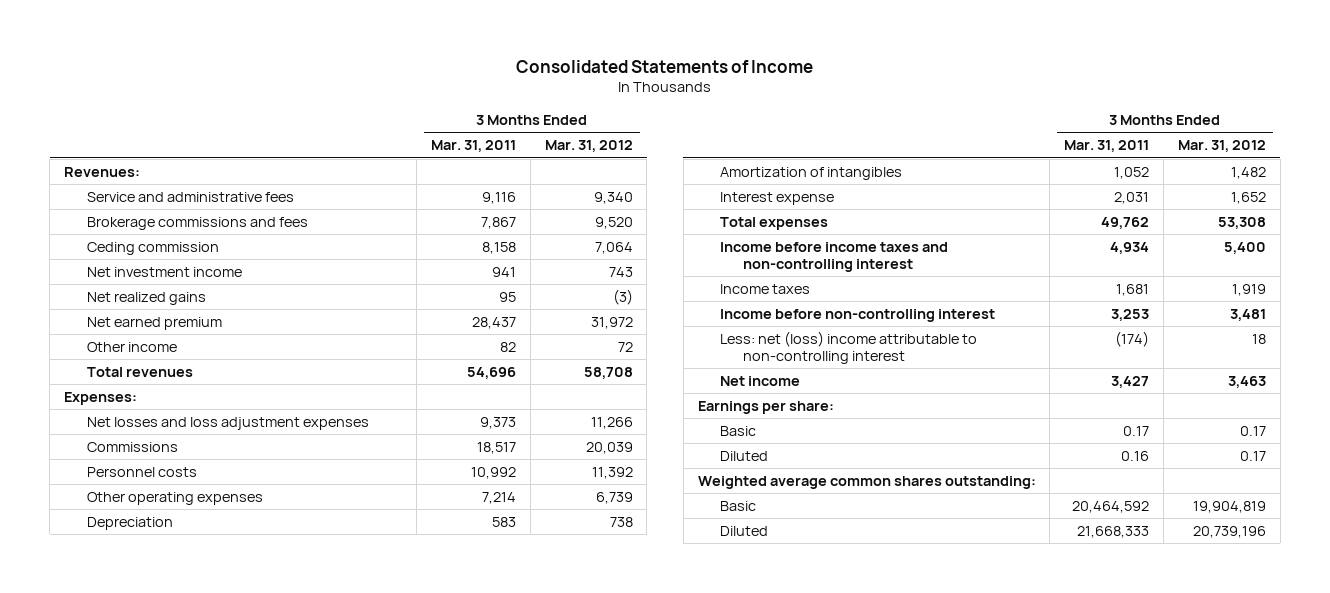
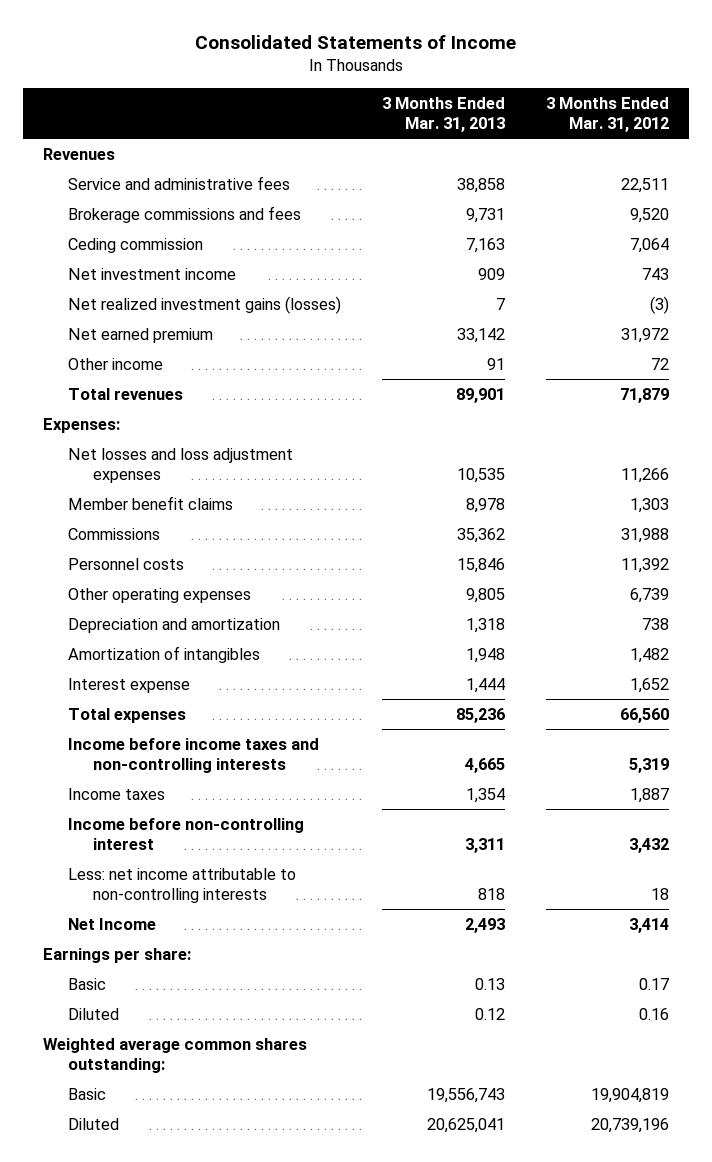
[430,140,516,153] Mar. 31, 2011 -> none
none -> [381,96,505,132] 3 Months Ended Mar. 31, 2013
[64,166,141,177] Revenues: -> [43,148,116,161] Revenues
[593,191,633,204] 9,340 -> [620,178,669,194] 22,511
[86,291,206,305] Net realized gains -> [68,296,342,315] Net realized investment gains (losses)
[583,366,633,379] 58,708 -> [619,388,669,404] 71,879
none -> [68,496,234,511] Member benefit claims
[585,441,633,454] 20,039 -> [620,528,669,544] 31,988
[86,516,173,530] Depreciation -> [68,618,281,634] Depreciation and amortization
[1217,216,1266,229] 53,308 -> [619,708,669,724] 66,560
[720,241,949,272] Income before income taxes and non-controlling interest -> [68,738,320,774] Income before income taxes and non-controlling interests
[1223,241,1266,254] 5,400 -> [628,758,669,774] 5,319
[1231,283,1266,296] 1,919 -> [629,788,669,804] 1,887
[1229,308,1266,321] 3,481 -> [628,838,669,854] 3,432
[720,330,978,364] Less: net (loss) income attributable to non-controlling interest -> [68,868,297,904] Less: net income attributable to non-controlling interests
[720,375,801,386] Net income -> [68,918,157,931] Net Income
[1227,375,1266,388] 3,463 -> [628,918,669,934] 3,414
[1239,450,1266,461] 0.17 -> [638,1008,669,1021] 0.16

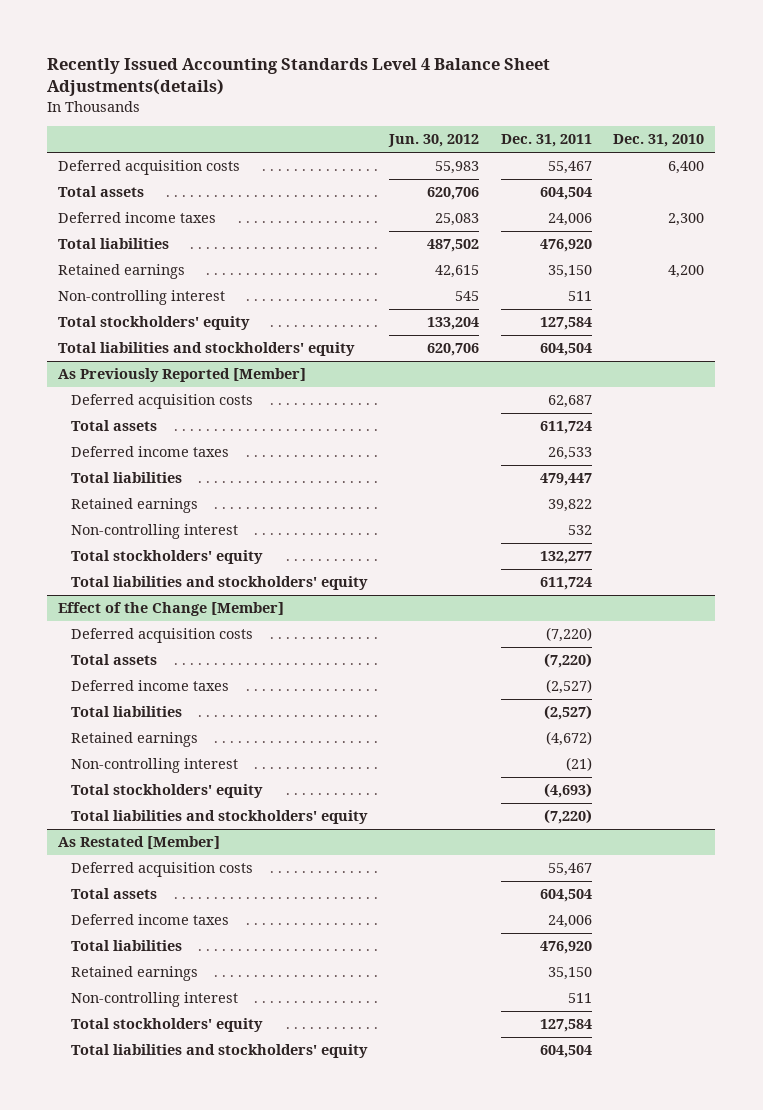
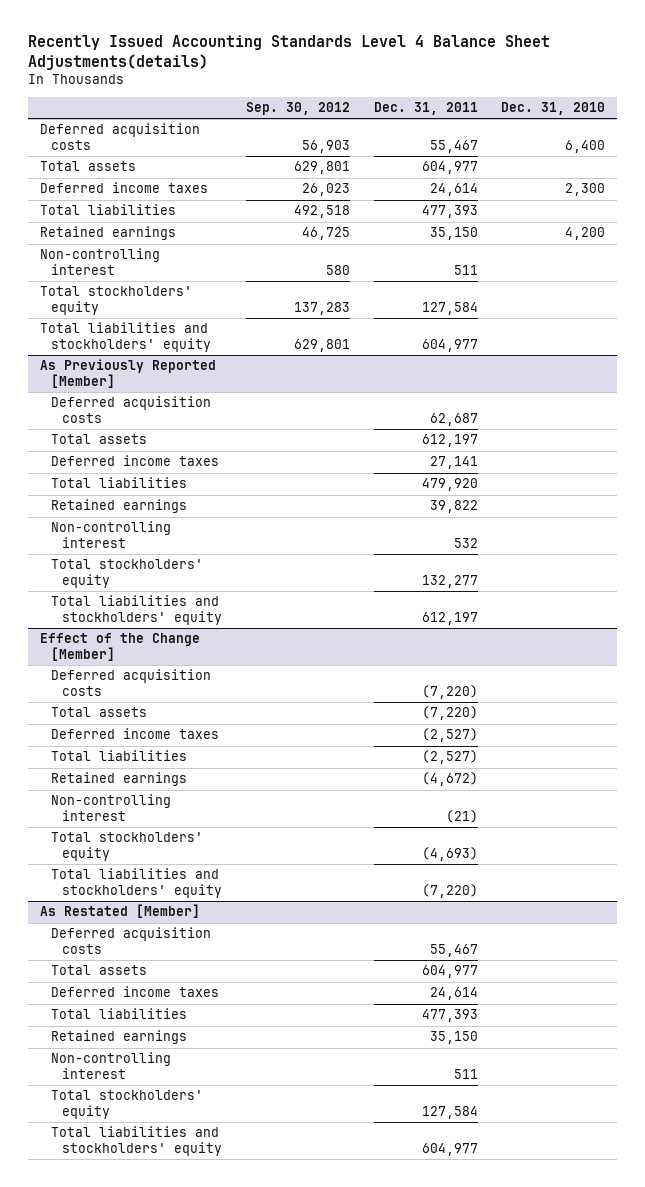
[388,134,480,148] Jun. 30, 2012 -> none
none -> [245,102,350,116] Sep. 30, 2012
[539,187,592,201] 604,504 -> [421,161,478,175] 604,977
[547,213,592,227] 24,006 -> [429,183,478,197] 24,614
[539,239,592,253] 476,920 -> [421,205,478,219] 477,393
[539,343,592,357] 604,504 -> [421,338,478,352] 604,977
[539,421,592,435] 611,724 -> [421,434,478,448] 612,197
[547,447,592,461] 26,533 -> [429,456,478,470] 27,141
[539,473,592,487] 479,447 -> [421,478,478,492] 479,920
[539,577,592,591] 611,724 -> [421,611,478,625] 612,197
[539,889,592,903] 604,504 -> [421,965,478,979] 604,977
[547,915,592,929] 24,006 -> [429,987,478,1001] 24,614
[539,941,592,955] 476,920 -> [421,1009,478,1023] 477,393
[539,1045,592,1059] 604,504 -> [421,1142,478,1156] 604,977

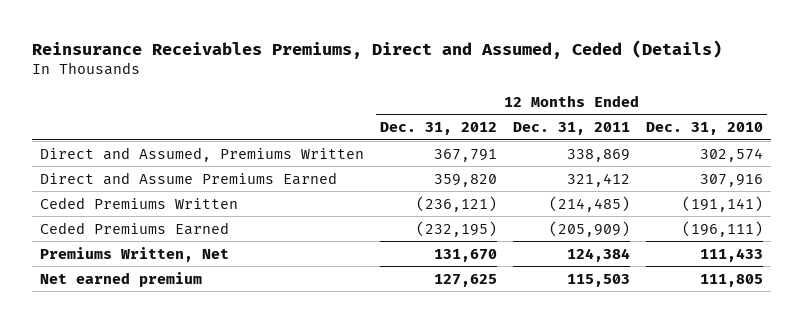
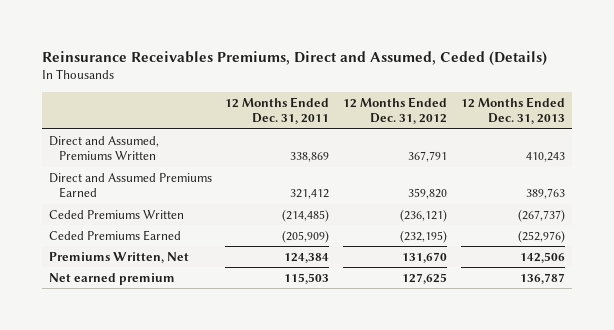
[646,121,764,135] Dec. 31, 2010 -> none
none -> [460,97,565,125] 12 Months Ended Dec. 31, 2013
[40,171,338,185] Direct and Assume Premiums Earned -> [48,172,212,199] Direct and Assumed Premiums Earned

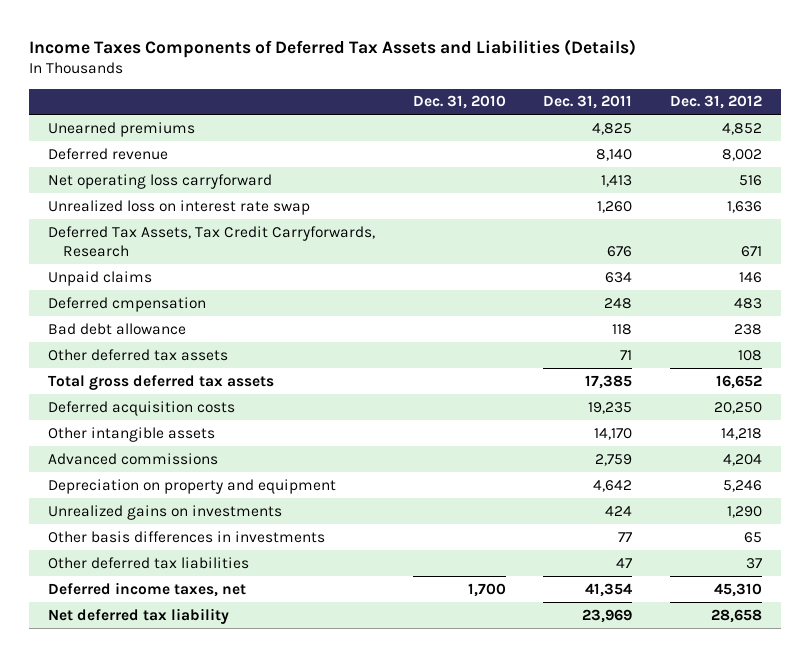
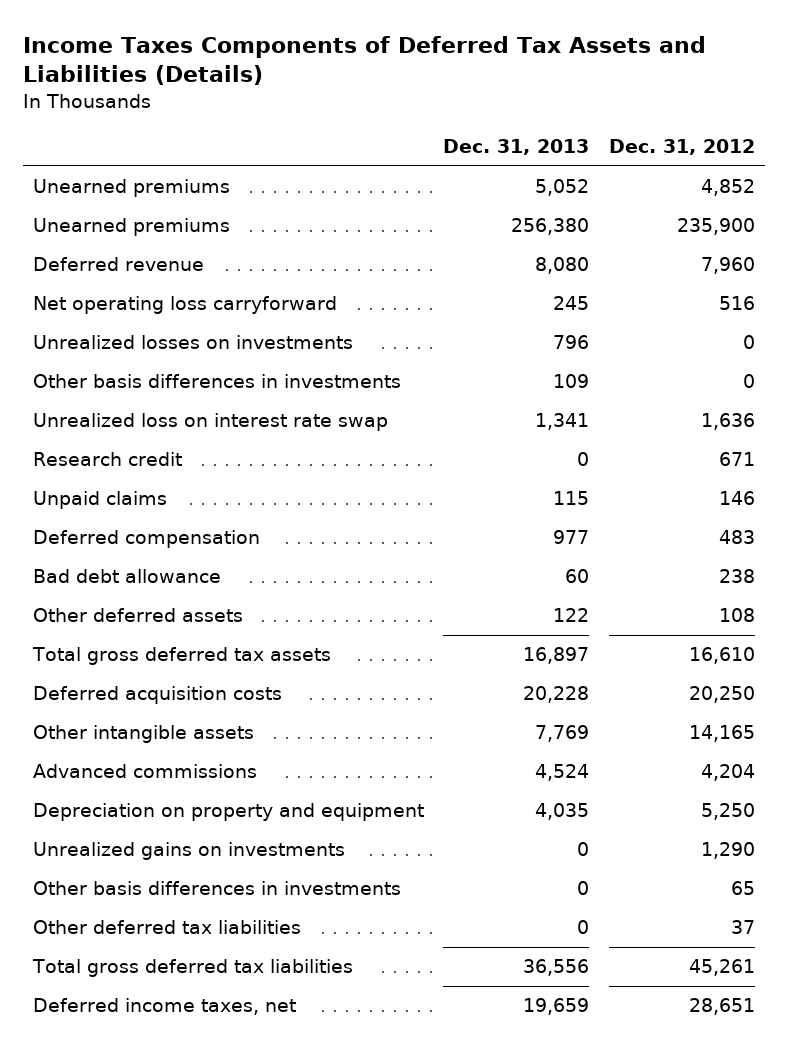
[412,95,506,110] Dec. 31, 2010 -> none
[543,95,633,110] Dec. 31, 2011 -> none
none -> [443,139,590,156] Dec. 31, 2013
none -> [32,218,230,237] Unearned premiums
[721,148,762,161] 8,002 -> [701,257,756,275] 7,960
none -> [32,335,353,350] Unrealized losses on investments
none -> [32,374,401,389] Other basis differences in investments
[47,225,375,258] Deferred Tax Assets, Tax Credit Carryforwards, Research -> [32,452,182,467] Research credit
[47,296,206,312] Deferred cmpensation -> [32,530,260,549] Deferred compensation
[47,348,228,361] Other deferred tax assets -> [32,608,243,623] Other deferred assets
[715,374,762,389] 16,652 -> [689,647,756,665] 16,610
[720,427,762,440] 14,218 -> [689,725,756,743] 14,165
[722,479,762,492] 5,246 -> [701,803,756,821] 5,250
[47,607,229,624] Net deferred tax liability -> none
none -> [31,959,353,978] Total gross deferred tax liabilities
[713,582,762,597] 45,310 -> [689,998,756,1016] 28,651

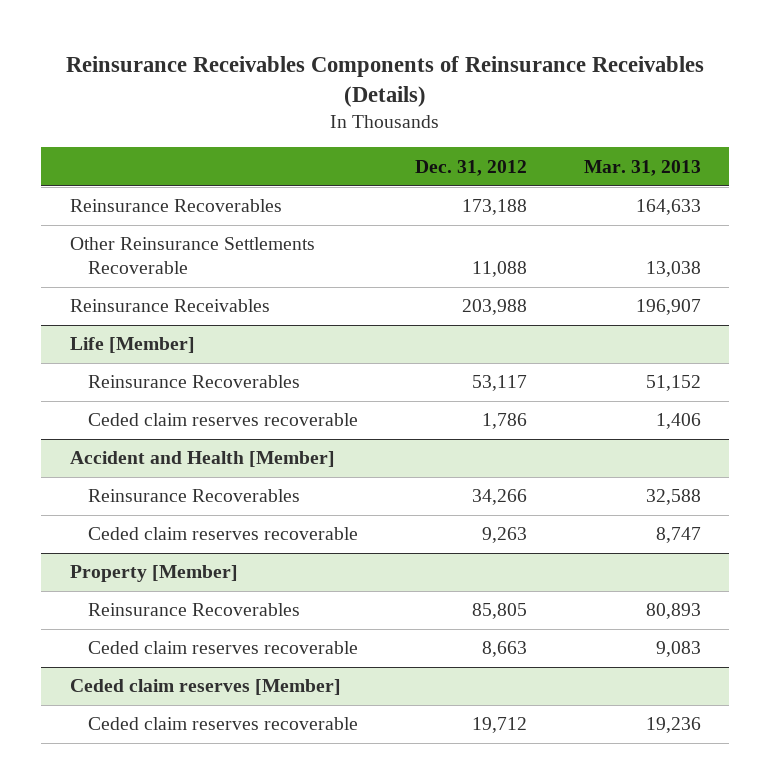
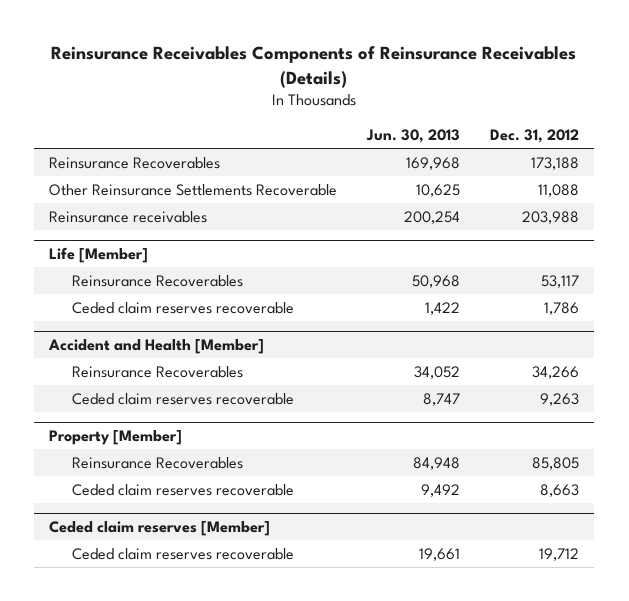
[584,159,702,176] Mar. 31, 2013 -> none
none -> [366,128,461,143] Jun. 30, 2013
[69,299,270,313] Reinsurance Receivables -> [49,210,208,223] Reinsurance receivables

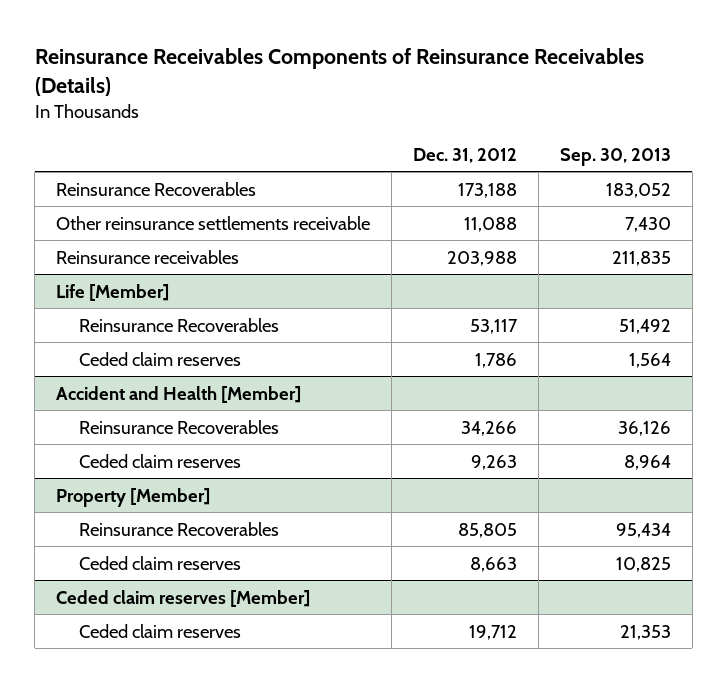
[366,128,461,143] Jun. 30, 2013 -> none
none -> [559,147,671,166] Sep. 30, 2013
[49,183,338,196] Other Reinsurance Settlements Recoverable -> [56,215,371,230] Other reinsurance settlements receivable
[71,301,294,314] Ceded claim reserves recoverable -> [78,351,241,366] Ceded claim reserves
[71,392,294,405] Ceded claim reserves recoverable -> [78,453,241,468] Ceded claim reserves
[71,483,294,496] Ceded claim reserves recoverable -> [78,555,241,570] Ceded claim reserves
[71,547,294,560] Ceded claim reserves recoverable -> [78,623,241,638] Ceded claim reserves

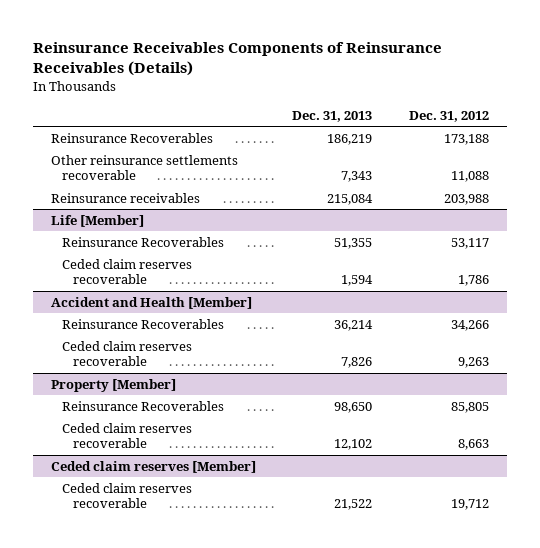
[559,147,671,166] Sep. 30, 2013 -> none
none -> [292,111,373,123] Dec. 31, 2013
[56,215,371,230] Other reinsurance settlements receivable -> [51,154,239,181] Other reinsurance settlements recoverable
[78,351,241,366] Ceded claim reserves -> [61,258,192,285] Ceded claim reserves recoverable
[78,453,241,468] Ceded claim reserves -> [61,340,192,367] Ceded claim reserves recoverable
[78,555,241,570] Ceded claim reserves -> [61,422,192,449] Ceded claim reserves recoverable
[78,623,241,638] Ceded claim reserves -> [61,482,192,509] Ceded claim reserves recoverable

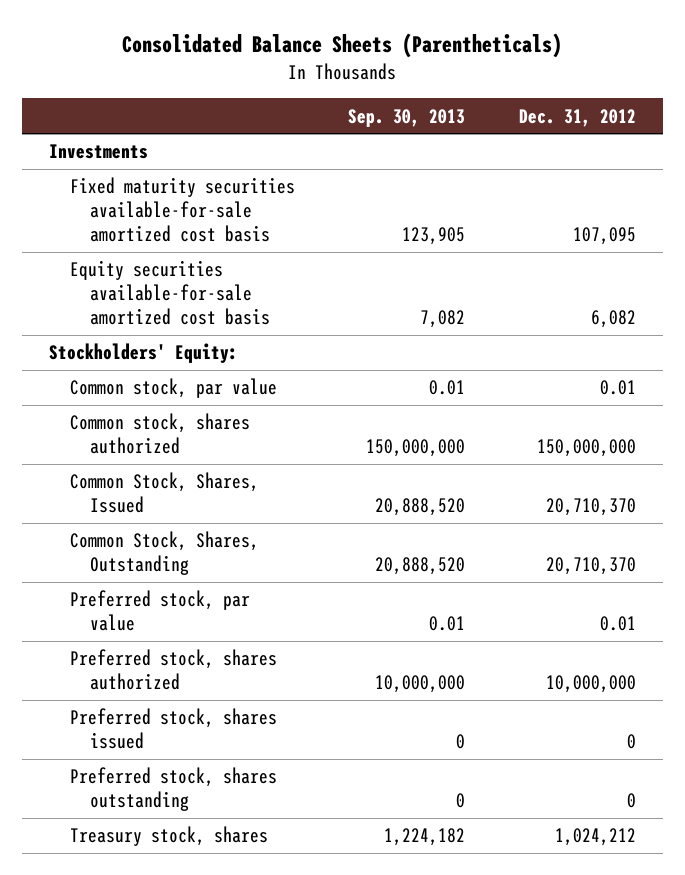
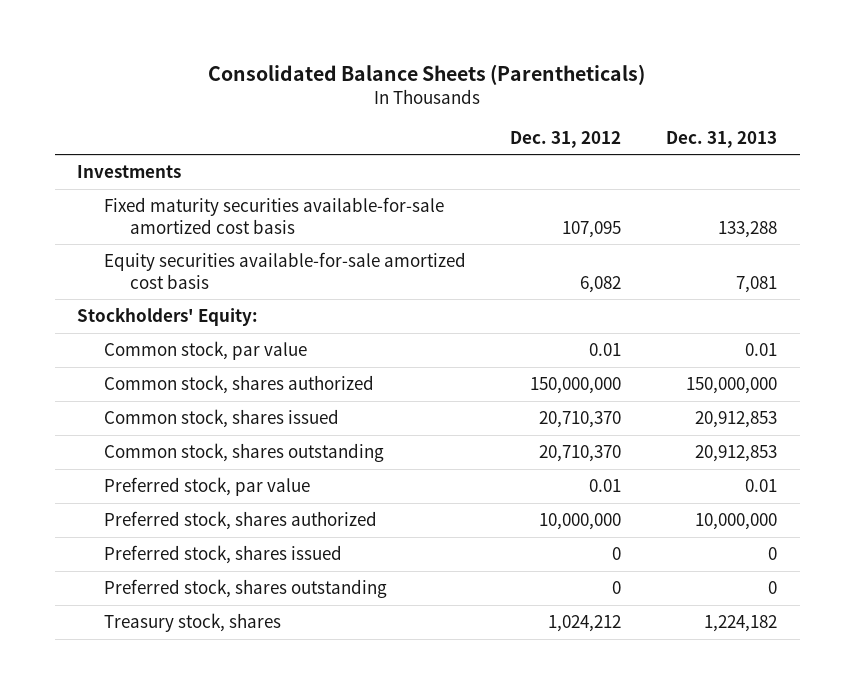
[348,108,466,127] Sep. 30, 2013 -> none
none -> [666,130,778,148] Dec. 31, 2013
[69,472,259,514] Common Stock, Shares, Issued -> [103,409,339,429] Common stock, shares issued
[69,531,259,576] Common Stock, Shares, Outstanding -> [103,443,384,463] Common stock, shares outstanding

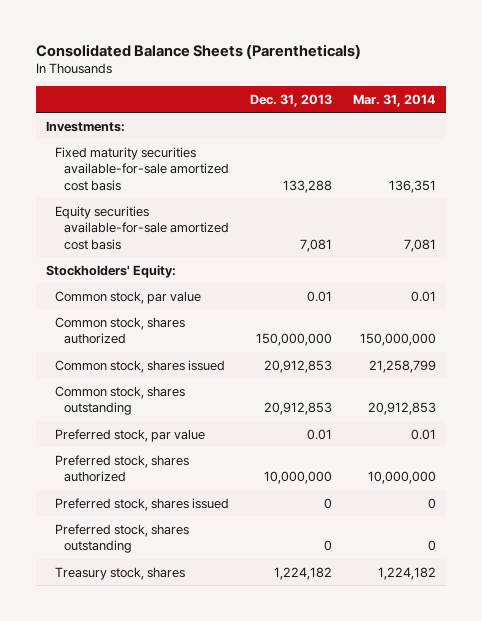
[510,130,622,148] Dec. 31, 2012 -> none
none -> [352,93,436,107] Mar. 31, 2014
[77,165,182,179] Investments -> [45,120,125,132] Investments:

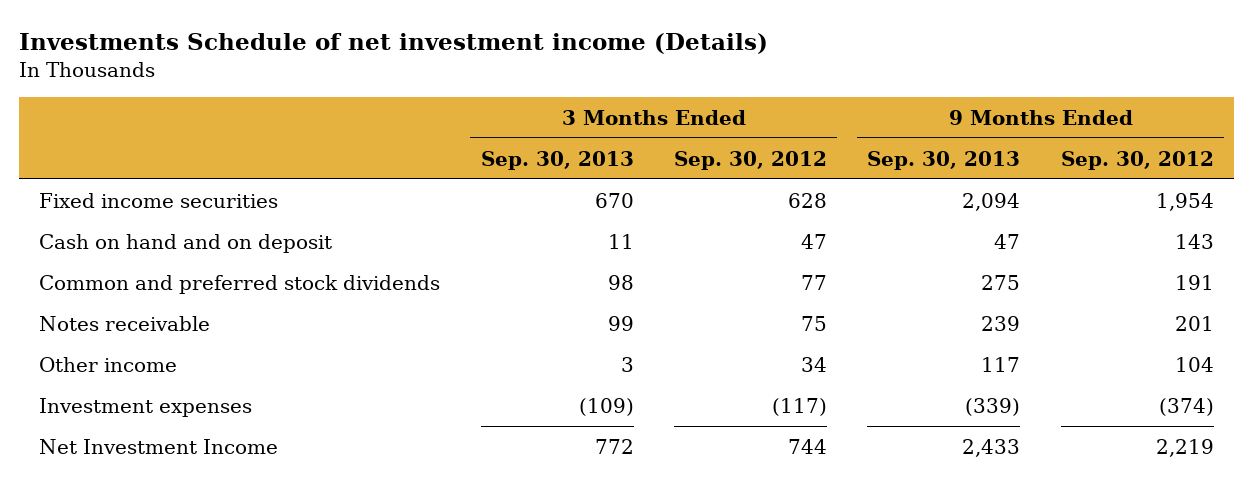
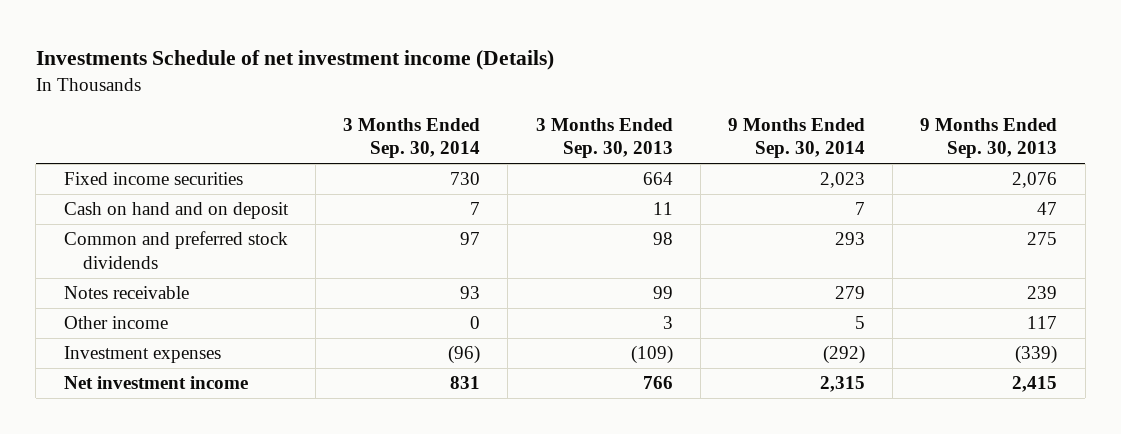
[674,150,828,170] Sep. 30, 2012 -> none
[1060,150,1214,170] Sep. 30, 2012 -> none
none -> [343,117,481,159] 3 Months Ended Sep. 30, 2014
none -> [728,117,866,159] 9 Months Ended Sep. 30, 2014
[594,192,634,208] 670 -> [642,172,673,186] 664
[962,192,1021,211] 2,094 -> [1012,172,1058,189] 2,076
[39,438,279,454] Net Investment Income -> [63,376,248,390] Net investment income
[594,438,634,454] 772 -> [642,376,673,390] 766
[962,438,1021,457] 2,433 -> [1012,376,1058,393] 2,415

